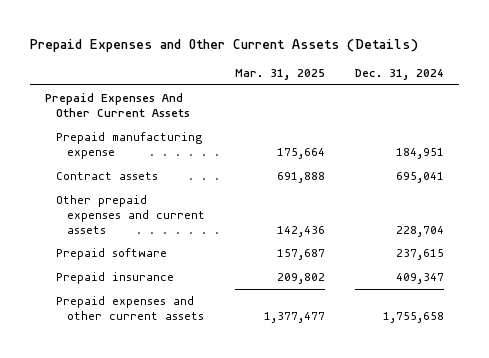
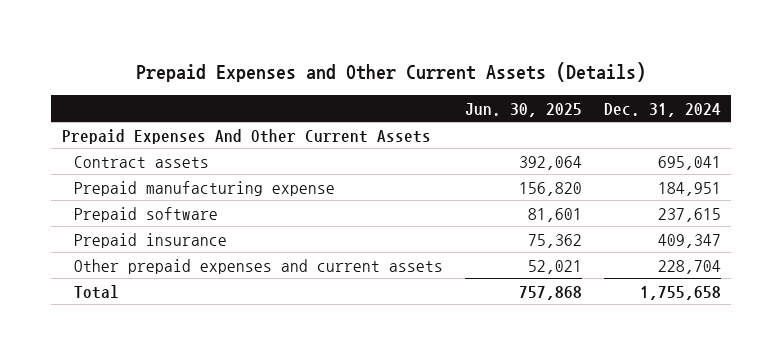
[234,68,325,80] Mar. 31, 2025 -> none
none -> [464,102,582,117] Jun. 30, 2025
[55,132,202,159] Prepaid manufacturing expense -> [74,180,336,196] Prepaid manufacturing expense
[55,195,205,234] Other prepaid expenses and current assets -> [74,258,444,274] Other prepaid expenses and current assets
[55,296,204,320] Prepaid expenses and other current assets -> [74,284,120,299] Total

